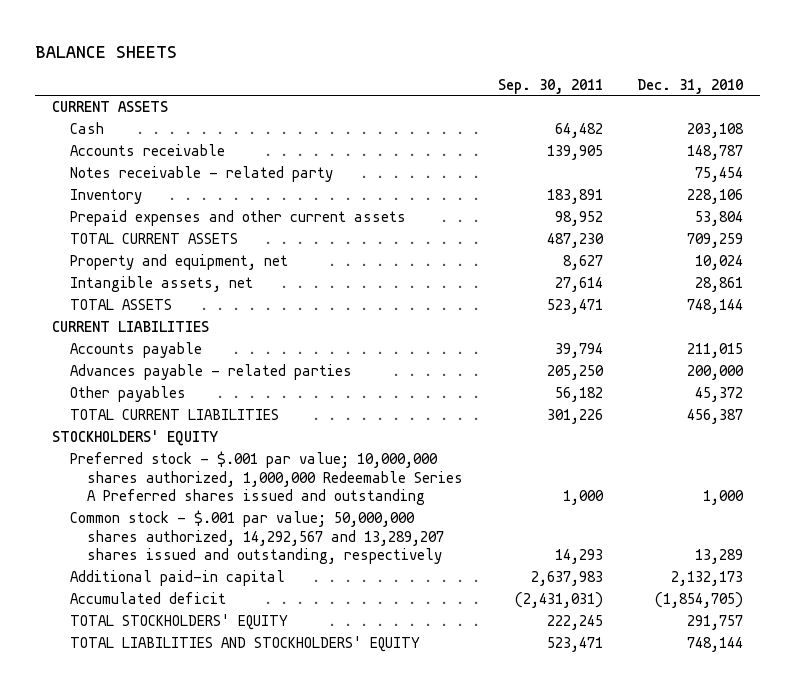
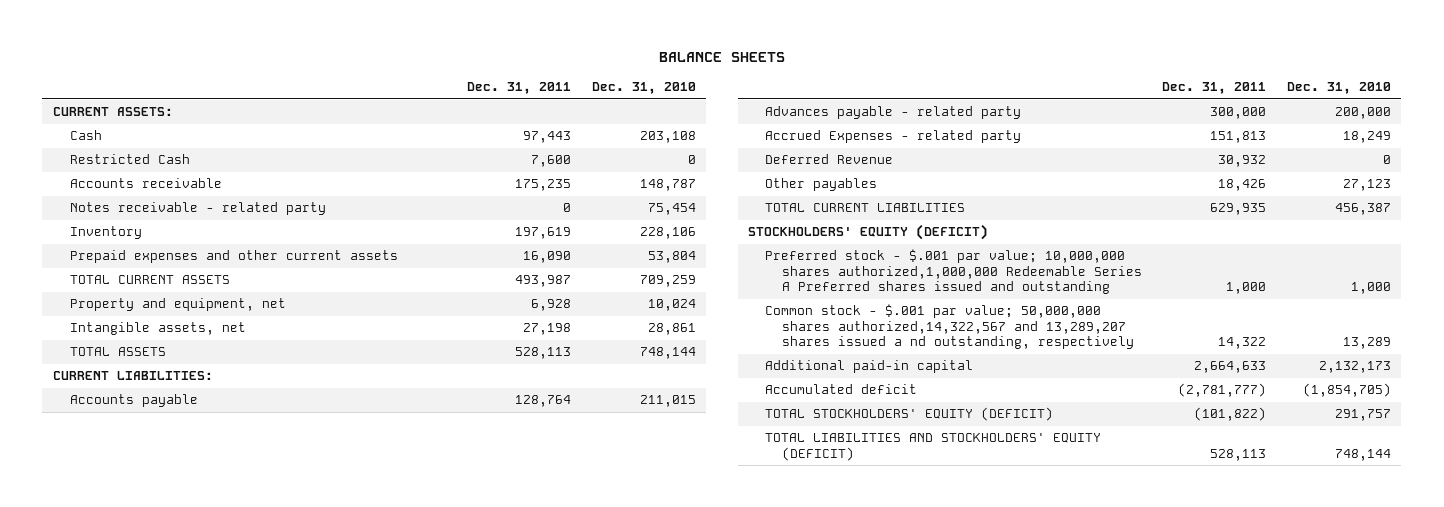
[497,78,603,94] Sep. 30, 2011 -> none
none -> [467,82,572,95] Dec. 31, 2011
[51,101,168,113] CURRENT ASSETS -> [52,107,173,117] CURRENT ASSETS:
none -> [69,154,190,165] Restricted Cash
[51,321,209,333] CURRENT LIABILITIES -> [52,371,213,381] CURRENT LIABILITIES:
[69,364,352,381] Advances payable - related parties -> [764,106,1021,120] Advances payable - related party
none -> [764,130,1021,144] Accrued Expenses - related party
none -> [764,154,893,165] Deferred Revenue
[694,387,743,403] 45,372 -> [1343,179,1392,192] 27,123
[51,430,218,447] STOCKHOLDERS' EQUITY -> [748,224,989,241] STOCKHOLDERS' EQUITY (DEFICIT)
[69,451,464,505] Preferred stock - $.001 par value; 10,000,000 shares authorized, 1,000,000 Redeemable Series A Preferred shares issued and outstanding -> [764,249,1142,295] Preferred stock - $.001 par value; 10,000,000 shares authorized,1,000,000 Redeemable Series A Preferred shares issued and outstanding
[69,510,445,564] Common stock - $.001 par value; 50,000,000 shares authorized, 14,292,567 and 13,289,207 shares issued and outstanding, respectively -> [764,304,1134,350] Common stock - $.001 par value; 50,000,000 shares authorized,14,322,567 and 13,289,207 shares issued a nd outstanding, respectively
[69,614,288,631] TOTAL STOCKHOLDERS' EQUITY -> [764,407,1053,422] TOTAL STOCKHOLDERS' EQUITY (DEFICIT)
[69,636,420,653] TOTAL LIABILITIES AND STOCKHOLDERS' EQUITY -> [764,433,1101,461] TOTAL LIABILITIES AND STOCKHOLDERS' EQUITY (DEFICIT)

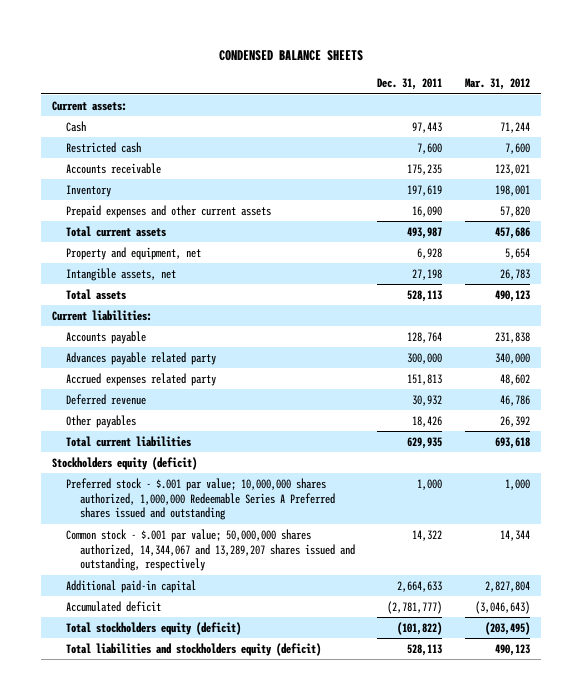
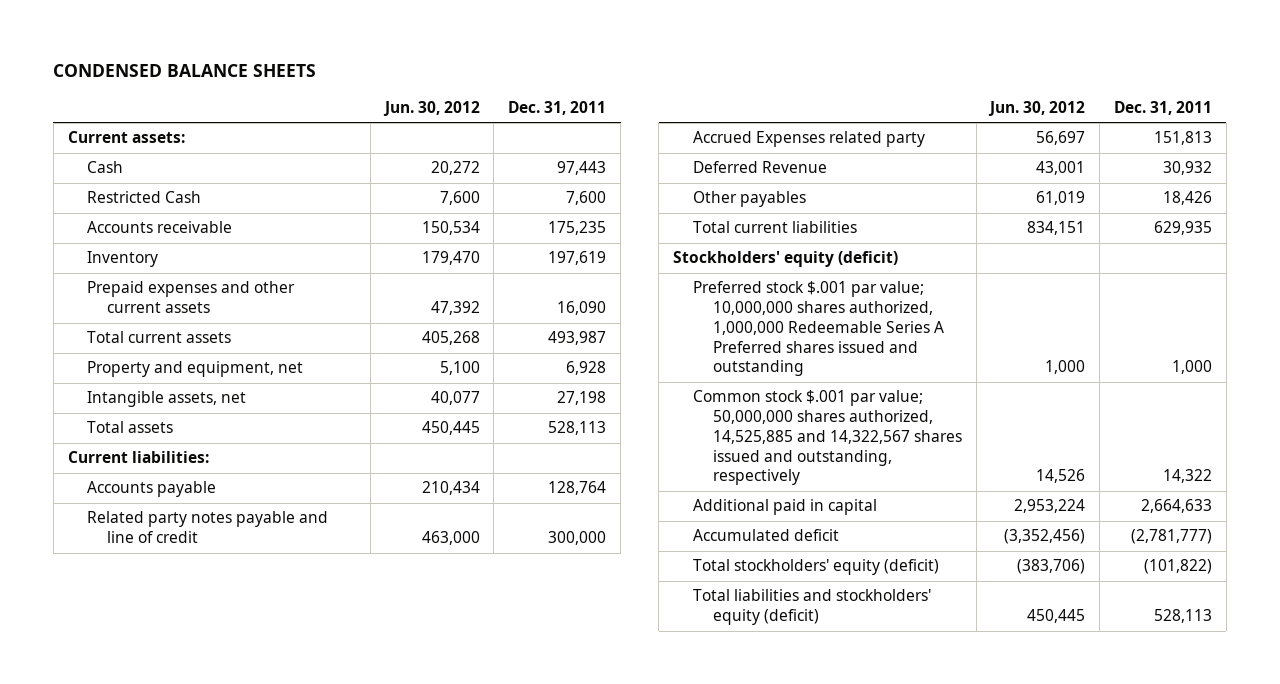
[464,78,530,91] Mar. 31, 2012 -> none
none -> [382,100,480,116] Jun. 30, 2012
[66,141,142,153] Restricted cash -> [87,191,202,204] Restricted Cash
[66,351,217,365] Advances payable related party -> none
none -> [87,511,329,544] Related party notes payable and line of credit
[66,372,217,386] Accrued expenses related party -> [693,131,926,148] Accrued Expenses related party
[66,393,147,405] Deferred revenue -> [693,161,828,174] Deferred Revenue
[52,456,198,470] Stockholders equity (deficit) -> [673,251,899,268] Stockholders' equity (deficit)
[66,477,336,521] Preferred stock - $.001 par value; 10,000,000 shares authorized, 1,000,000 Redeemable Series A Preferred shares issued and outstanding -> [693,281,944,377] Preferred stock $.001 par value; 10,000,000 shares authorized, 1,000,000 Redeemable Series A Preferred shares issued and outstanding
[66,528,356,572] Common stock - $.001 par value; 50,000,000 shares authorized, 14,344,067 and 13,289,207 shares issued and outstanding, respectively -> [693,390,962,486] Common stock $.001 par value; 50,000,000 shares authorized, 14,525,885 and 14,322,567 shares issued and outstanding, respectively
[66,579,197,593] Additional paid-in capital -> [693,499,878,516] Additional paid in capital
[66,621,242,635] Total stockholders equity (deficit) -> [693,559,940,576] Total stockholders' equity (deficit)
[66,642,322,656] Total liabilities and stockholders equity (deficit) -> [693,589,932,626] Total liabilities and stockholders' equity (deficit)

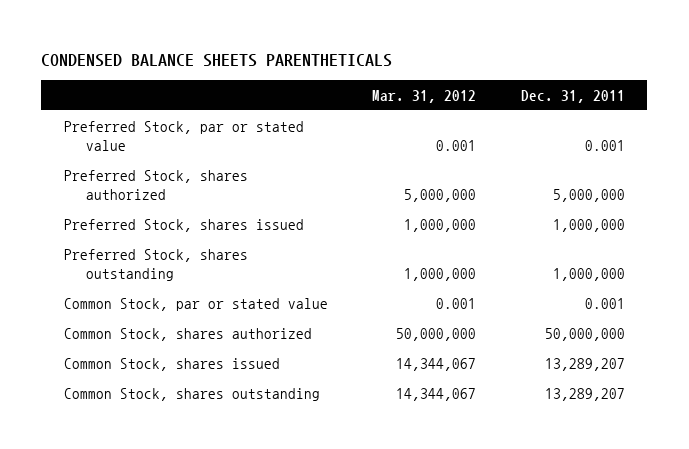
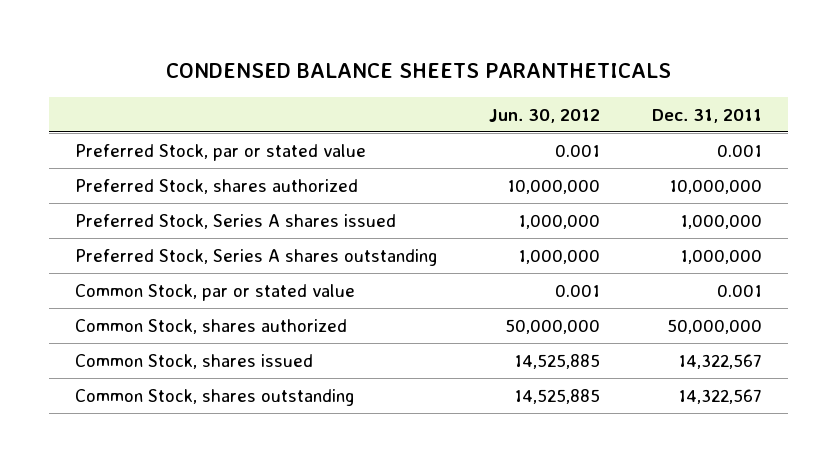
[41,53,393,67] CONDENSED BALANCE SHEETS PARENTHETICALS -> [166,63,672,79] CONDENSED BALANCE SHEETS PARANTHETICALS
[372,89,477,103] Mar. 31, 2012 -> none
none -> [488,108,600,123] Jun. 30, 2012
[553,188,626,202] 5,000,000 -> [668,178,762,194] 10,000,000
[63,218,304,232] Preferred Stock, shares issued -> [75,213,397,229] Preferred Stock, Series A shares issued
[63,248,248,281] Preferred Stock, shares outstanding -> [75,248,438,266] Preferred Stock, Series A shares outstanding
[545,357,626,371] 13,289,207 -> [677,353,762,369] 14,322,567
[545,387,626,401] 13,289,207 -> [677,388,762,404] 14,322,567

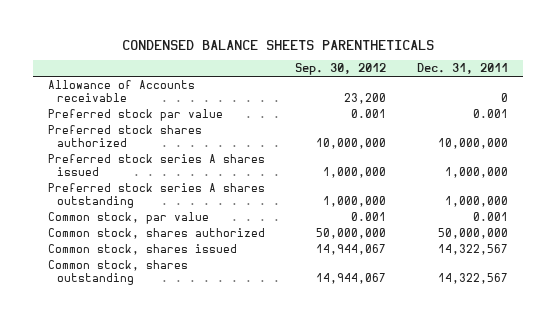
[166,63,672,79] CONDENSED BALANCE SHEETS PARANTHETICALS -> [121,39,434,50] CONDENSED BALANCE SHEETS PARENTHETICALS
[488,108,600,123] Jun. 30, 2012 -> none
none -> [295,63,387,76] Sep. 30, 2012
none -> [48,79,196,102] Allowance of Accounts receivable
[75,143,367,161] Preferred Stock, par or stated value -> [48,108,224,121] Preferred stock par value
[75,178,359,194] Preferred Stock, shares authorized -> [48,124,203,147] Preferred stock shares authorized
[75,213,397,229] Preferred Stock, Series A shares issued -> [48,153,266,176] Preferred stock series A shares issued
[75,248,438,266] Preferred Stock, Series A shares outstanding -> [48,182,266,208] Preferred stock series A shares outstanding
[75,283,356,301] Common Stock, par or stated value -> [48,211,210,224] Common stock, par value
[75,318,348,334] Common Stock, shares authorized -> [48,227,266,239] Common stock, shares authorized
[75,353,314,369] Common Stock, shares issued -> [48,243,238,255] Common stock, shares issued
[75,388,355,406] Common Stock, shares outstanding -> [48,259,189,285] Common stock, shares outstanding

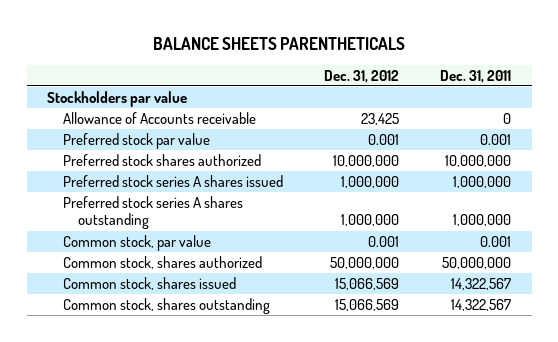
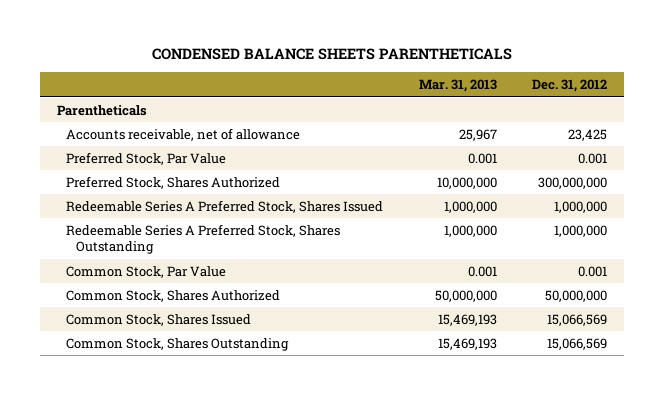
[153,36,406,50] BALANCE SHEETS PARENTHETICALS -> [152,48,513,61] CONDENSED BALANCE SHEETS PARENTHETICALS
[440,69,512,83] Dec. 31, 2011 -> none
none -> [418,79,497,93] Mar. 31, 2013
[47,91,188,108] Stockholders par value -> none
none -> [57,104,148,116] Parentheticals
[62,112,256,125] Allowance of Accounts receivable -> [66,127,301,141] Accounts receivable, net of allowance
[62,133,210,150] Preferred stock par value -> [66,151,227,165] Preferred Stock, Par Value
[62,154,261,167] Preferred stock shares authorized -> [66,175,281,189] Preferred Stock, Shares Authorized
[332,155,399,168] 10,000,000 -> [537,176,607,189] 300,000,000
[62,175,283,188] Preferred stock series A shares issued -> [66,199,384,213] Redeemable Series A Preferred Stock, Shares Issued
[62,196,243,230] Preferred stock series A shares outstanding -> [66,223,341,255] Redeemable Series A Preferred Stock, Shares Outstanding
[62,235,211,252] Common stock, par value -> [66,265,227,278] Common Stock, Par Value
[62,256,262,270] Common stock, shares authorized -> [66,289,281,302] Common Stock, Shares Authorized
[62,277,236,291] Common stock, shares issued -> [66,313,252,326] Common Stock, Shares Issued
[62,298,270,315] Common stock, shares outstanding -> [66,337,290,351] Common Stock, Shares Outstanding

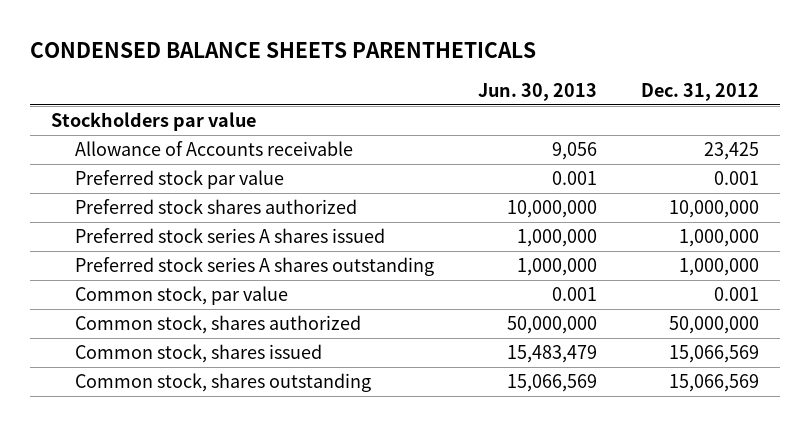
[418,79,497,93] Mar. 31, 2013 -> none
none -> [477,82,597,101] Jun. 30, 2013
[57,104,148,116] Parentheticals -> none
none -> [51,112,257,132] Stockholders par value
[66,127,301,141] Accounts receivable, net of allowance -> [75,141,354,157] Allowance of Accounts receivable
[66,151,227,165] Preferred Stock, Par Value -> [75,170,285,190] Preferred stock par value
[66,175,281,189] Preferred Stock, Shares Authorized -> [75,199,358,215] Preferred stock shares authorized
[537,176,607,189] 300,000,000 -> [668,200,759,219] 10,000,000
[66,199,384,213] Redeemable Series A Preferred Stock, Shares Issued -> [75,228,386,244] Preferred stock series A shares issued
[66,223,341,255] Redeemable Series A Preferred Stock, Shares Outstanding -> [75,257,435,277] Preferred stock series A shares outstanding
[66,265,227,278] Common Stock, Par Value -> [75,286,289,306] Common stock, par value
[66,289,281,302] Common Stock, Shares Authorized -> [75,315,362,335] Common stock, shares authorized
[66,313,252,326] Common Stock, Shares Issued -> [75,344,323,364] Common stock, shares issued
[66,337,290,351] Common Stock, Shares Outstanding -> [75,373,372,393] Common stock, shares outstanding

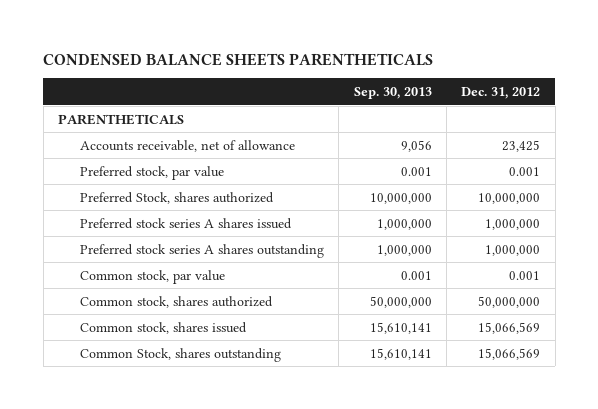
[477,82,597,101] Jun. 30, 2013 -> none
none -> [353,87,432,100] Sep. 30, 2013
[51,112,257,132] Stockholders par value -> none
none -> [57,113,184,125] PARENTHETICALS
[75,141,354,157] Allowance of Accounts receivable -> [79,139,295,152] Accounts receivable, net of allowance
[75,170,285,190] Preferred stock par value -> [79,165,224,180] Preferred stock, par value
[75,199,358,215] Preferred stock shares authorized -> [79,191,274,204] Preferred Stock, shares authorized
[75,373,372,393] Common stock, shares outstanding -> [79,347,281,362] Common Stock, shares outstanding

